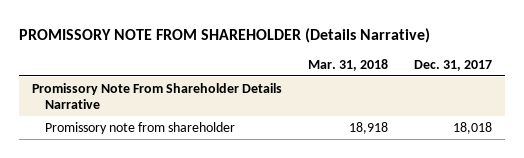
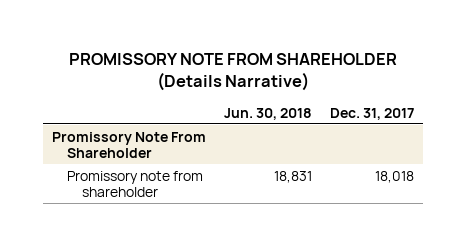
[307,58,388,71] Mar. 31, 2018 -> none
none -> [224,107,313,120] Jun. 30, 2018
[31,82,282,109] Promissory Note From Shareholder Details Narrative -> [52,131,207,158] Promissory Note From Shareholder

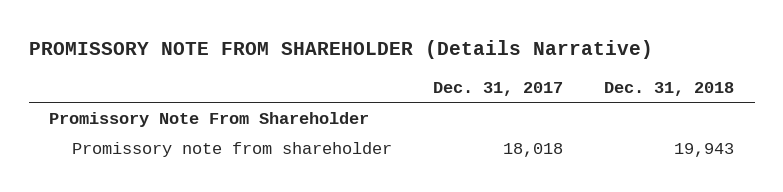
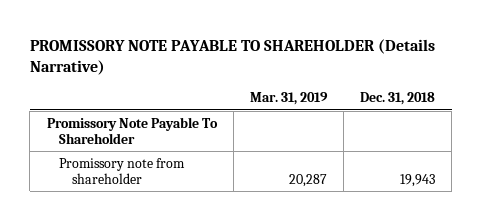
[28,39,653,59] PROMISSORY NOTE FROM SHAREHOLDER (Details Narrative) -> [29,38,435,75] PROMISSORY NOTE PAYABLE TO SHAREHOLDER (Details Narrative)
[432,81,563,96] Dec. 31, 2017 -> none
none -> [249,92,328,106] Mar. 31, 2019
[49,111,370,127] Promissory Note From Shareholder -> [46,116,218,144] Promissory Note Payable To Shareholder

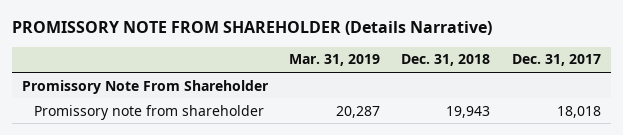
[29,38,435,75] PROMISSORY NOTE PAYABLE TO SHAREHOLDER (Details Narrative) -> [11,21,492,36] PROMISSORY NOTE FROM SHAREHOLDER (Details Narrative)
none -> [511,54,601,67] Dec. 31, 2017
[46,116,218,144] Promissory Note Payable To Shareholder -> [22,79,270,94] Promissory Note From Shareholder

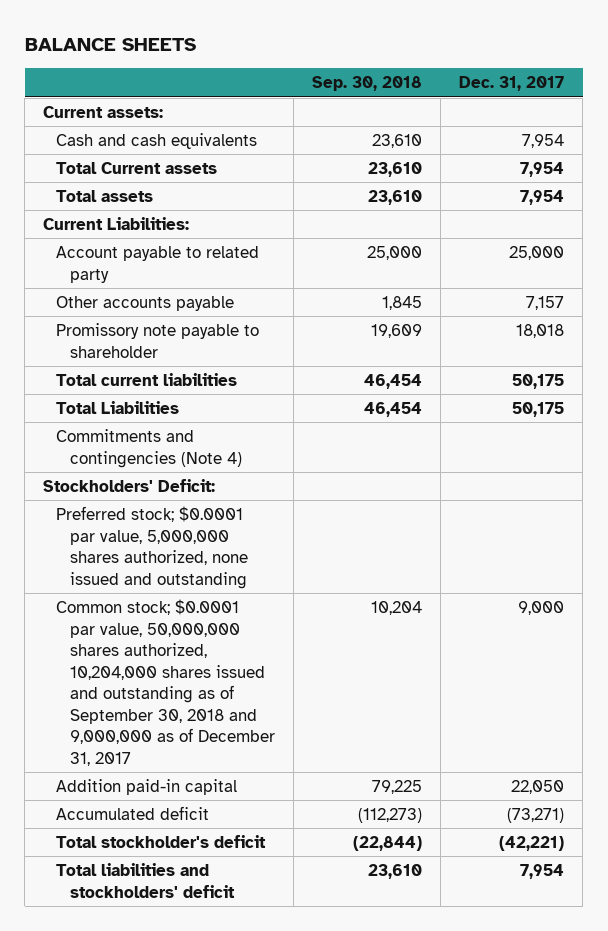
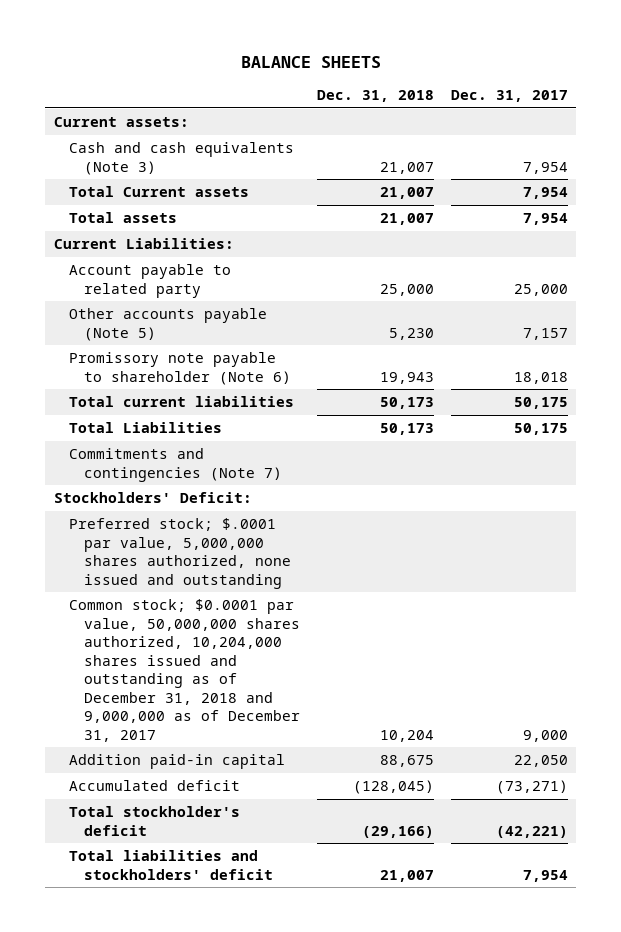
[311,76,422,92] Sep. 30, 2018 -> none
none -> [317,89,435,102] Dec. 31, 2018
[56,133,258,150] Cash and cash equivalents -> [68,142,294,175] Cash and cash equivalents (Note 3)
[56,296,235,312] Other accounts payable -> [68,308,267,341] Other accounts payable (Note 5)
[56,323,260,358] Promissory note payable to shareholder -> [68,352,292,385] Promissory note payable to shareholder (Note 6)
[56,429,242,468] Commitments and contingencies (Note 4) -> [68,448,283,482] Commitments and contingencies (Note 7)
[56,506,248,589] Preferred stock; $0.0001 par value, 5,000,000 shares authorized, none issued and outstanding -> [68,518,292,589] Preferred stock; $.0001 par value, 5,000,000 shares authorized, none issued and outstanding
[56,599,275,766] Common stock; $0.0001 par value, 50,000,000 shares authorized, 10,204,000 shares issued and outstanding as of September 30, 2018 and 9,000,000 as of December 31, 2017 -> [68,599,301,742] Common stock; $0.0001 par value, 50,000,000 shares authorized, 10,204,000 shares issued and outstanding as of December 31, 2018 and 9,000,000 as of December 31, 2017

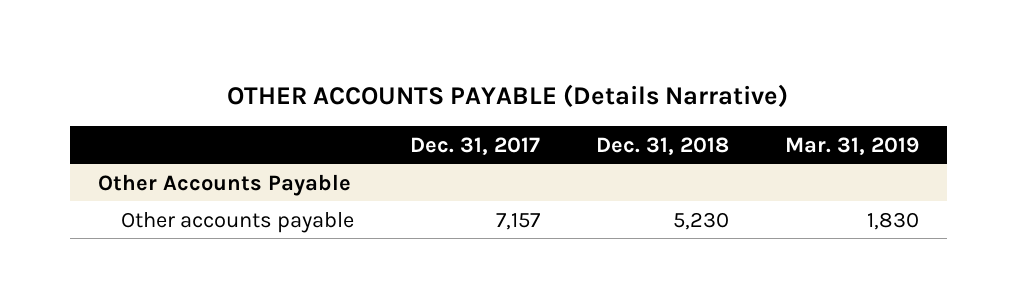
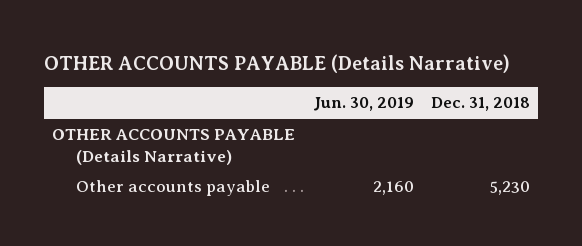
[410,136,541,155] Dec. 31, 2017 -> none
[784,136,919,155] Mar. 31, 2019 -> none
none -> [312,97,414,112] Jun. 30, 2019
[97,173,351,196] Other Accounts Payable -> [52,129,296,165] OTHER ACCOUNTS PAYABLE (Details Narrative)

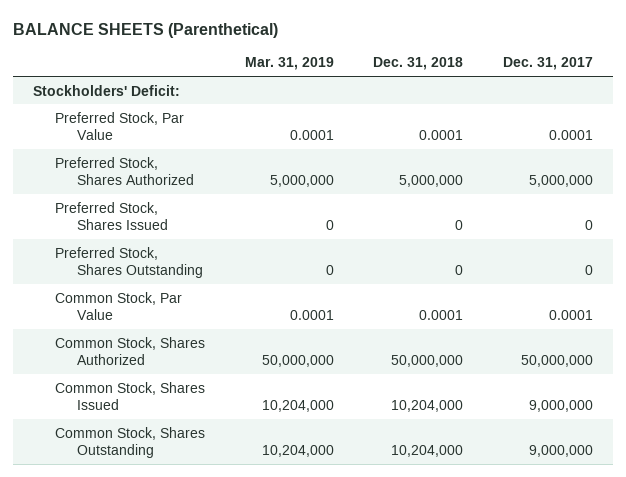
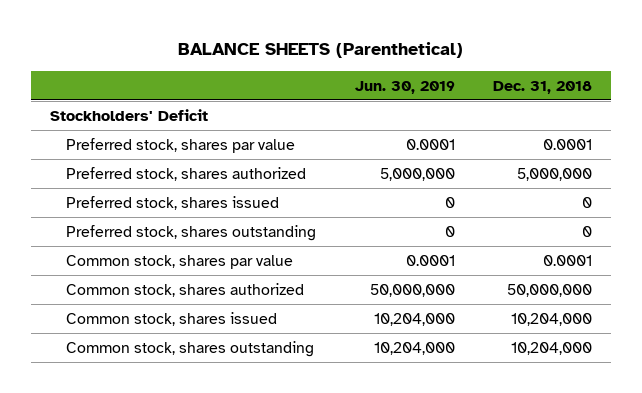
[244,57,334,71] Mar. 31, 2019 -> none
[502,57,593,71] Dec. 31, 2017 -> none
none -> [354,80,455,94] Jun. 30, 2019
[32,84,180,96] Stockholders' Deficit: -> [50,108,209,121] Stockholders' Deficit
[54,111,184,141] Preferred Stock, Par Value -> [66,137,296,153] Preferred stock, shares par value
[54,156,194,186] Preferred Stock, Shares Authorized -> [66,166,307,181] Preferred stock, shares authorized
[54,201,168,231] Preferred Stock, Shares Issued -> [66,195,280,210] Preferred stock, shares issued
[54,246,203,279] Preferred Stock, Shares Outstanding -> [66,224,317,241] Preferred stock, shares outstanding
[54,291,182,321] Common Stock, Par Value -> [66,254,294,269] Common stock, shares par value
[54,336,205,366] Common Stock, Shares Authorized -> [66,282,305,297] Common stock, shares authorized
[54,381,205,411] Common Stock, Shares Issued -> [66,311,278,326] Common stock, shares issued
[54,426,205,459] Common Stock, Shares Outstanding -> [66,340,315,357] Common stock, shares outstanding

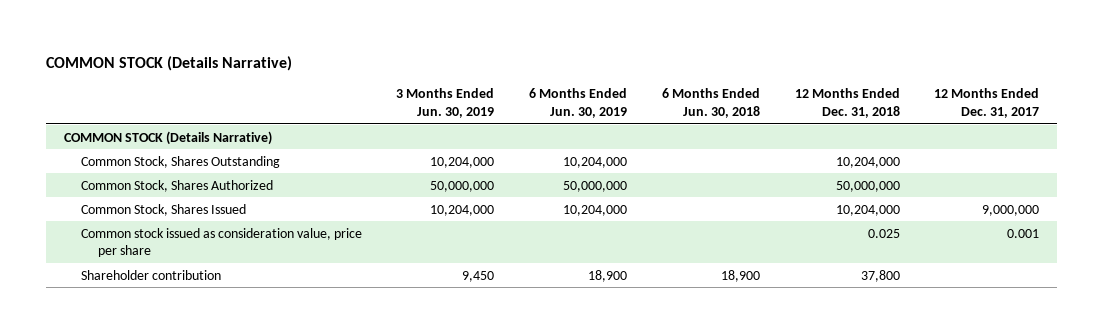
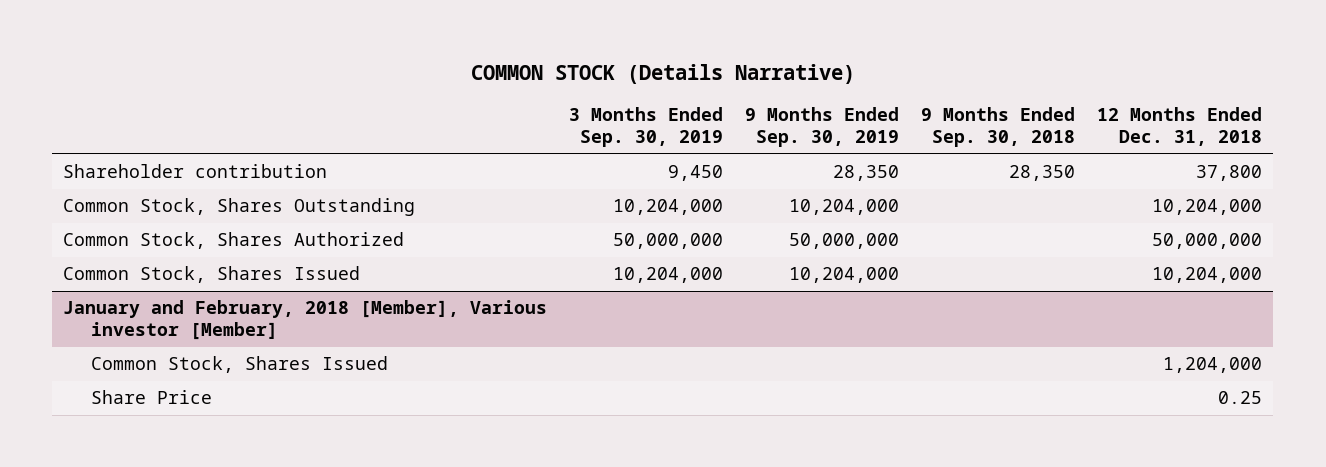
[396,88,495,119] 3 Months Ended Jun. 30, 2019 -> none
[529,88,628,119] 6 Months Ended Jun. 30, 2019 -> none
[661,88,760,119] 6 Months Ended Jun. 30, 2018 -> none
[934,88,1040,119] 12 Months Ended Dec. 31, 2017 -> none
none -> [569,107,724,148] 3 Months Ended Sep. 30, 2019
none -> [745,107,900,148] 9 Months Ended Sep. 30, 2019
none -> [921,107,1076,148] 9 Months Ended Sep. 30, 2018
[63,130,272,145] COMMON STOCK (Details Narrative) -> none
[80,269,221,280] Shareholder contribution -> [63,164,328,179] Shareholder contribution
[80,227,362,258] Common stock issued as consideration value, price per share -> none
none -> [63,300,548,341] January and February, 2018 [Member], Various investor [Member]
none -> [90,356,388,374] Common Stock, Shares Issued
none -> [90,390,212,405] Share Price

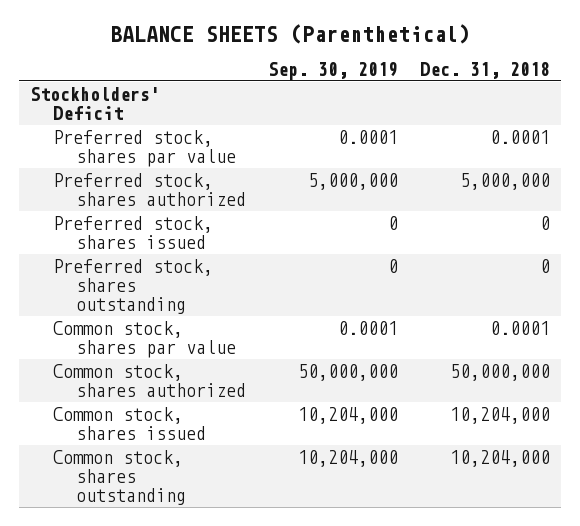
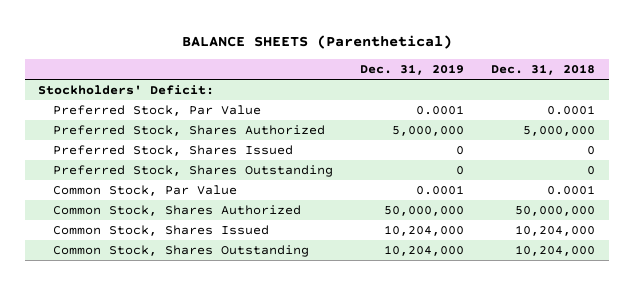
[268,61,399,80] Sep. 30, 2019 -> none
none -> [360,64,465,76] Dec. 31, 2019
[29,86,160,120] Stockholders' Deficit -> [38,85,215,96] Stockholders' Deficit:
[52,129,237,167] Preferred stock, shares par value -> [53,105,262,117] Preferred Stock, Par Value
[52,172,247,206] Preferred stock, shares authorized -> [53,125,326,137] Preferred Stock, Shares Authorized
[52,215,213,249] Preferred stock, shares issued -> [53,145,294,157] Preferred Stock, Shares Issued
[52,258,213,314] Preferred stock, shares outstanding -> [53,165,334,178] Preferred Stock, Shares Outstanding
[52,320,237,358] Common stock, shares par value -> [53,185,238,197] Common Stock, Par Value
[52,363,247,397] Common stock, shares authorized -> [53,205,302,217] Common Stock, Shares Authorized
[52,406,207,440] Common stock, shares issued -> [53,225,270,237] Common Stock, Shares Issued
[52,449,187,505] Common stock, shares outstanding -> [53,245,310,258] Common Stock, Shares Outstanding

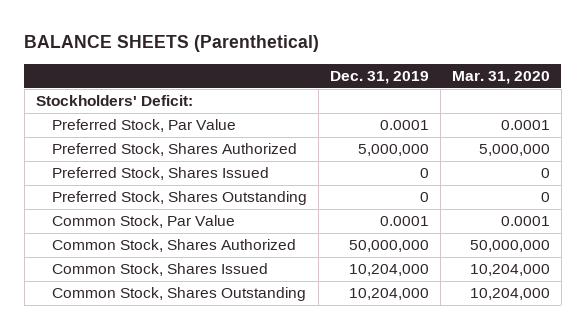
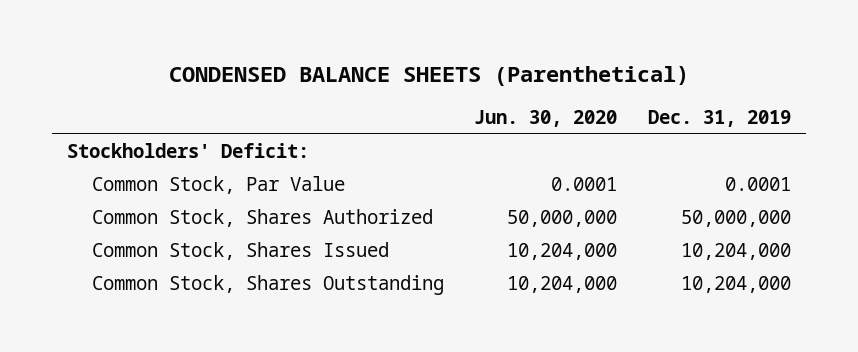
[24,35,320,53] BALANCE SHEETS (Parenthetical) -> [168,65,689,86] CONDENSED BALANCE SHEETS (Parenthetical)
[451,70,550,84] Mar. 31, 2020 -> none
none -> [474,110,618,128] Jun. 30, 2020
[51,119,236,133] Preferred Stock, Par Value -> none
[51,143,297,157] Preferred Stock, Shares Authorized -> none
[51,167,269,181] Preferred Stock, Shares Issued -> none
[51,191,307,206] Preferred Stock, Shares Outstanding -> none

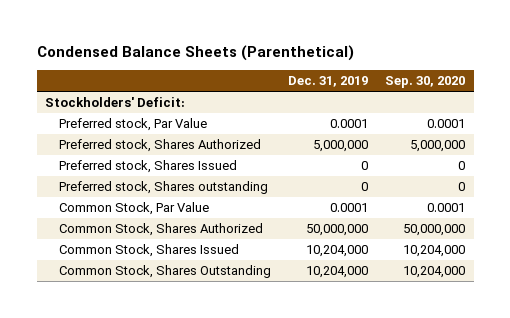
[168,65,689,86] CONDENSED BALANCE SHEETS (Parenthetical) -> [36,44,354,61] Condensed Balance Sheets (Parenthetical)
[474,110,618,128] Jun. 30, 2020 -> none
none -> [385,76,466,89] Sep. 30, 2020
none -> [59,118,208,132] Preferred stock, Par Value
none -> [59,139,262,153] Preferred stock, Shares Authorized
none -> [59,160,238,174] Preferred stock, Shares Issued
none -> [59,181,269,195] Preferred stock, Shares outstanding

